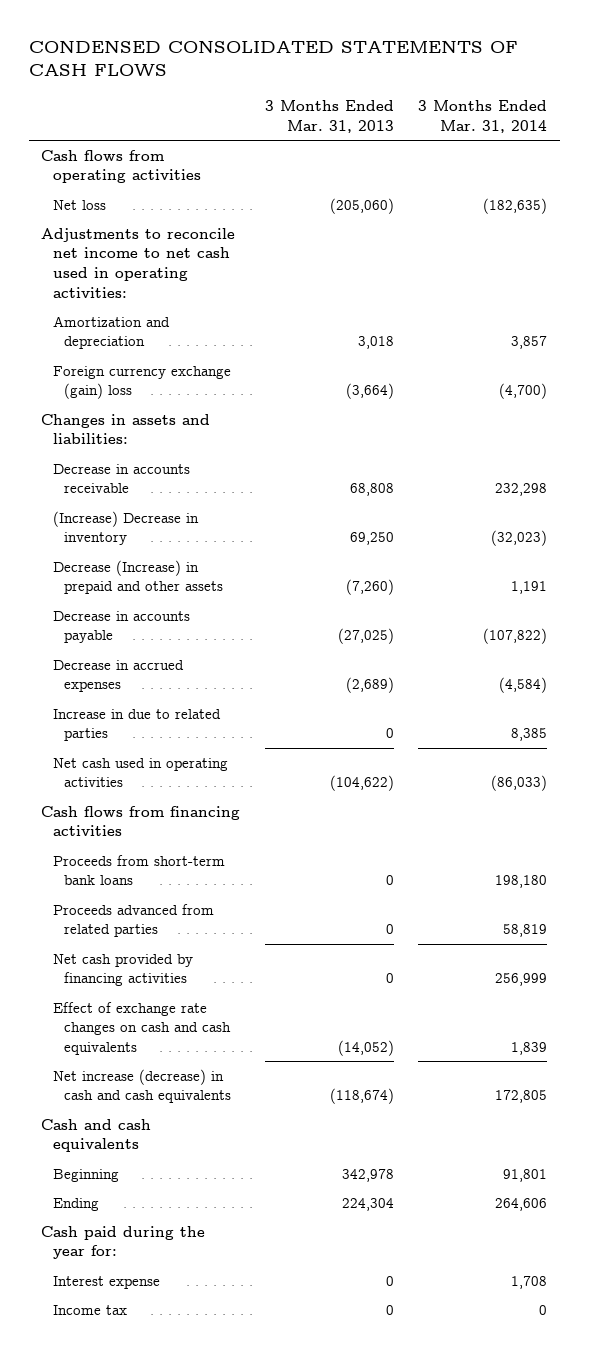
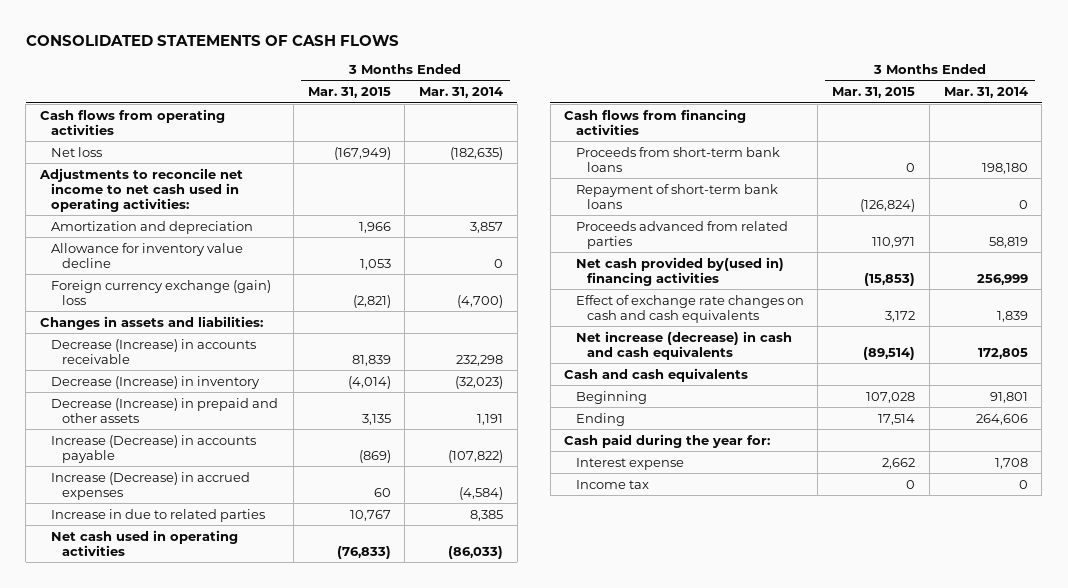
[29,39,519,77] CONDENSED CONSOLIDATED STATEMENTS OF CASH FLOWS -> [25,34,399,46] CONSOLIDATED STATEMENTS OF CASH FLOWS
[264,100,394,133] 3 Months Ended Mar. 31, 2013 -> none
none -> [307,87,391,99] Mar. 31, 2015
none -> [51,242,244,268] Allowance for inventory value decline
[52,463,190,494] Decrease in accounts receivable -> [51,338,257,364] Decrease (Increase) in accounts receivable
[52,510,199,546] (Increase) Decrease in inventory -> [51,375,261,389] Decrease (Increase) in inventory
[52,610,190,644] Decrease in accounts payable -> [51,434,257,463] Increase (Decrease) in accounts payable
[52,659,184,693] Decrease in accrued expenses -> [51,471,251,500] Increase (Decrease) in accrued expenses
none -> [575,183,778,209] Repayment of short-term bank loans
[52,953,193,987] Net cash provided by financing activities -> [575,256,784,286] Net cash provided by(used in) financing activities

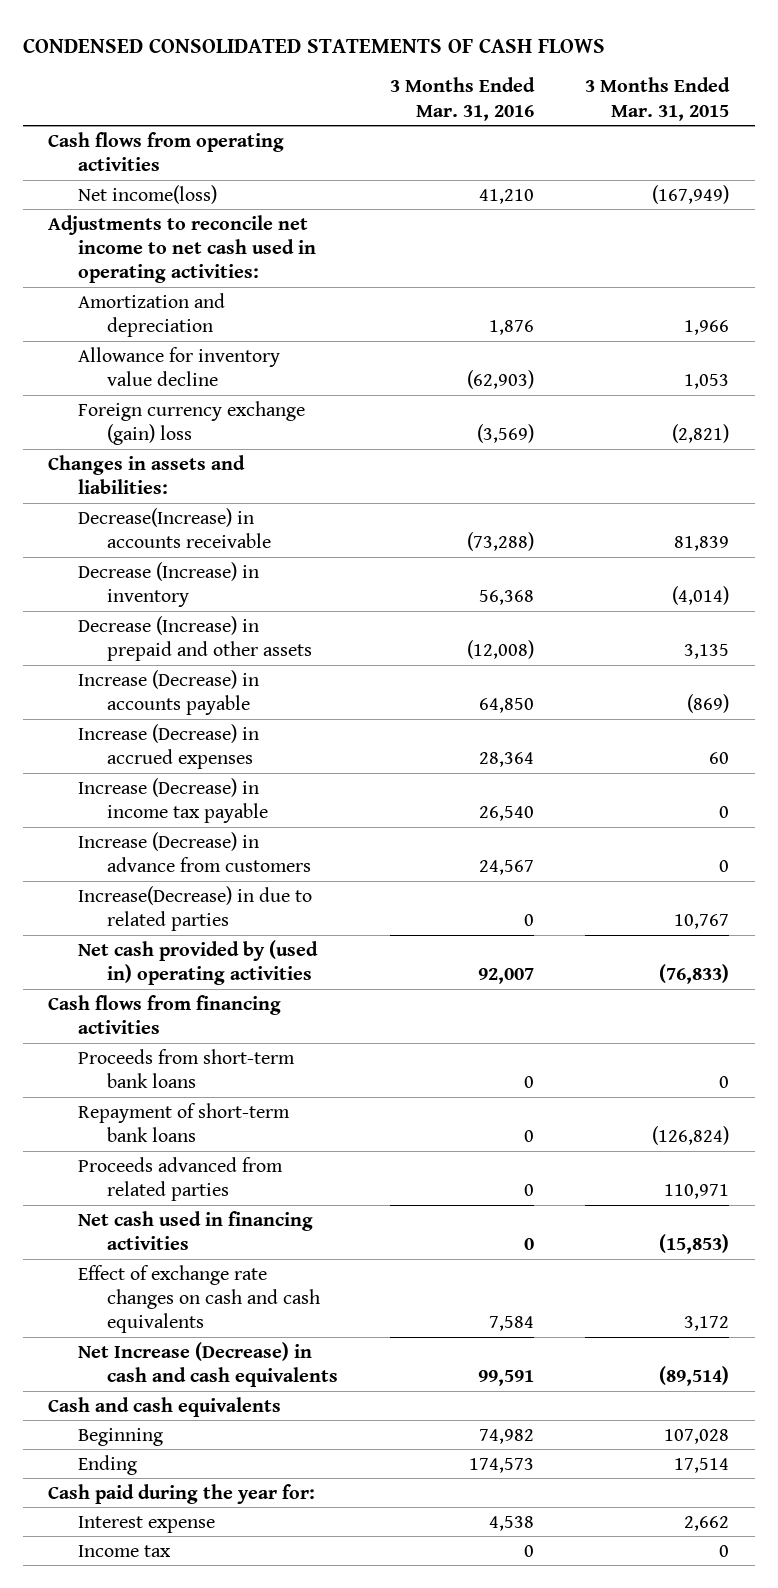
[25,34,399,46] CONSOLIDATED STATEMENTS OF CASH FLOWS -> [22,37,605,53] CONDENSED CONSOLIDATED STATEMENTS OF CASH FLOWS
[419,87,504,99] Mar. 31, 2014 -> none
none -> [389,77,535,121] 3 Months Ended Mar. 31, 2016
[51,146,103,157] Net loss -> [77,184,217,204] Net income(loss)
[51,338,257,364] Decrease (Increase) in accounts receivable -> [77,507,271,548] Decrease(Increase) in accounts receivable
none -> [77,777,268,823] Increase (Decrease) in income tax payable
none -> [77,831,311,872] Increase (Decrease) in advance from customers
[51,508,266,522] Increase in due to related parties -> [77,885,312,931] Increase(Decrease) in due to related parties
[51,529,239,556] Net cash used in operating activities -> [77,939,318,985] Net cash provided by (used in) operating activities
[575,256,784,286] Net cash provided by(used in) financing activities -> [77,1210,313,1250] Net cash used in financing activities
[575,330,792,360] Net increase (decrease) in cash and cash equivalents -> [77,1341,338,1387] Net Increase (Decrease) in cash and cash equivalents

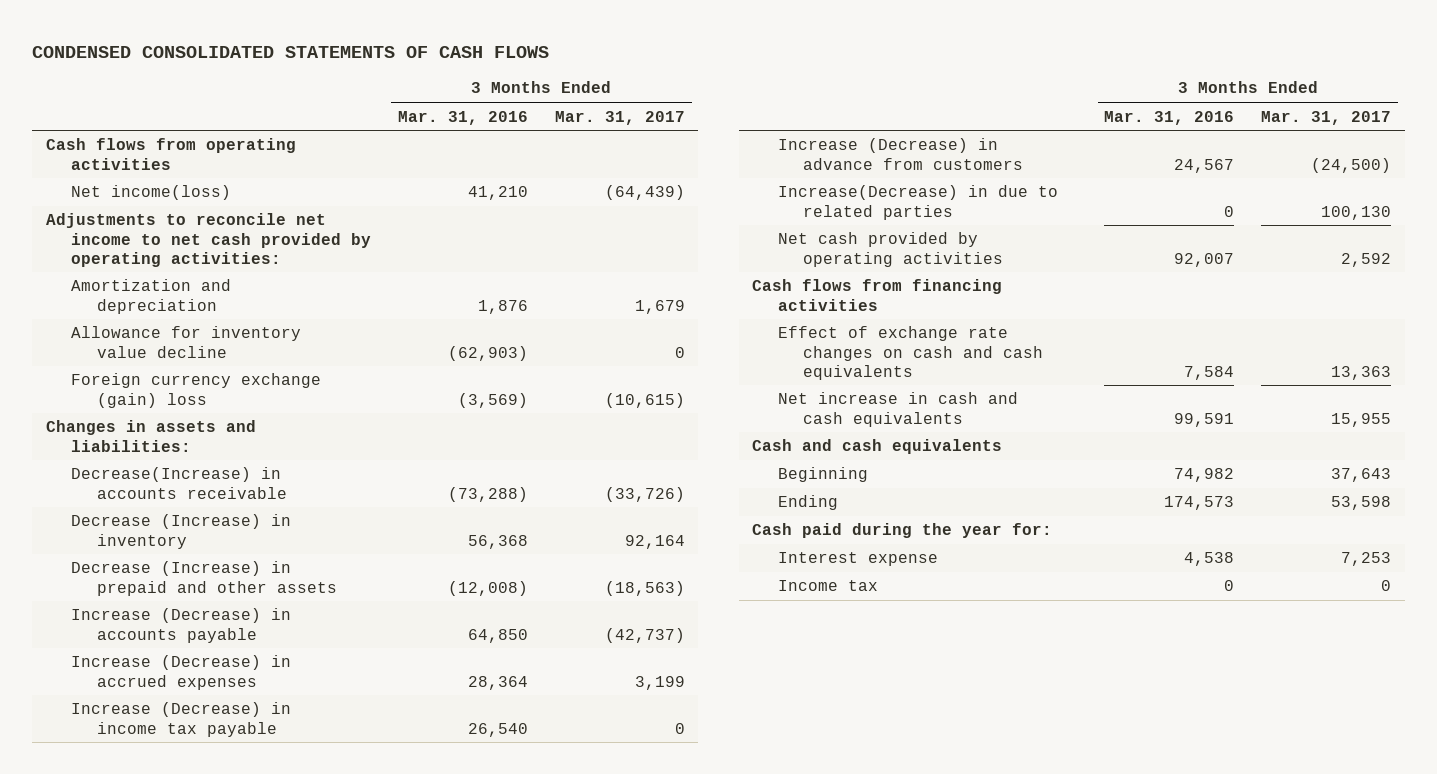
[585,77,731,121] 3 Months Ended Mar. 31, 2015 -> none
none -> [554,110,685,125] Mar. 31, 2017
[48,214,316,284] Adjustments to reconcile net income to net cash used in operating activities: -> [45,213,372,267] Adjustments to reconcile net income to net cash provided by operating activities:
[77,939,318,985] Net cash provided by (used in) operating activities -> [777,232,1004,267] Net cash provided by operating activities
[77,1048,295,1088] Proceeds from short-term bank loans -> none
[77,1102,290,1142] Repayment of short-term bank loans -> none
[77,1156,283,1201] Proceeds advanced from related parties -> none
[77,1210,313,1250] Net cash used in financing activities -> none
[77,1341,338,1387] Net Increase (Decrease) in cash and cash equivalents -> [777,392,1018,427] Net increase in cash and cash equivalents

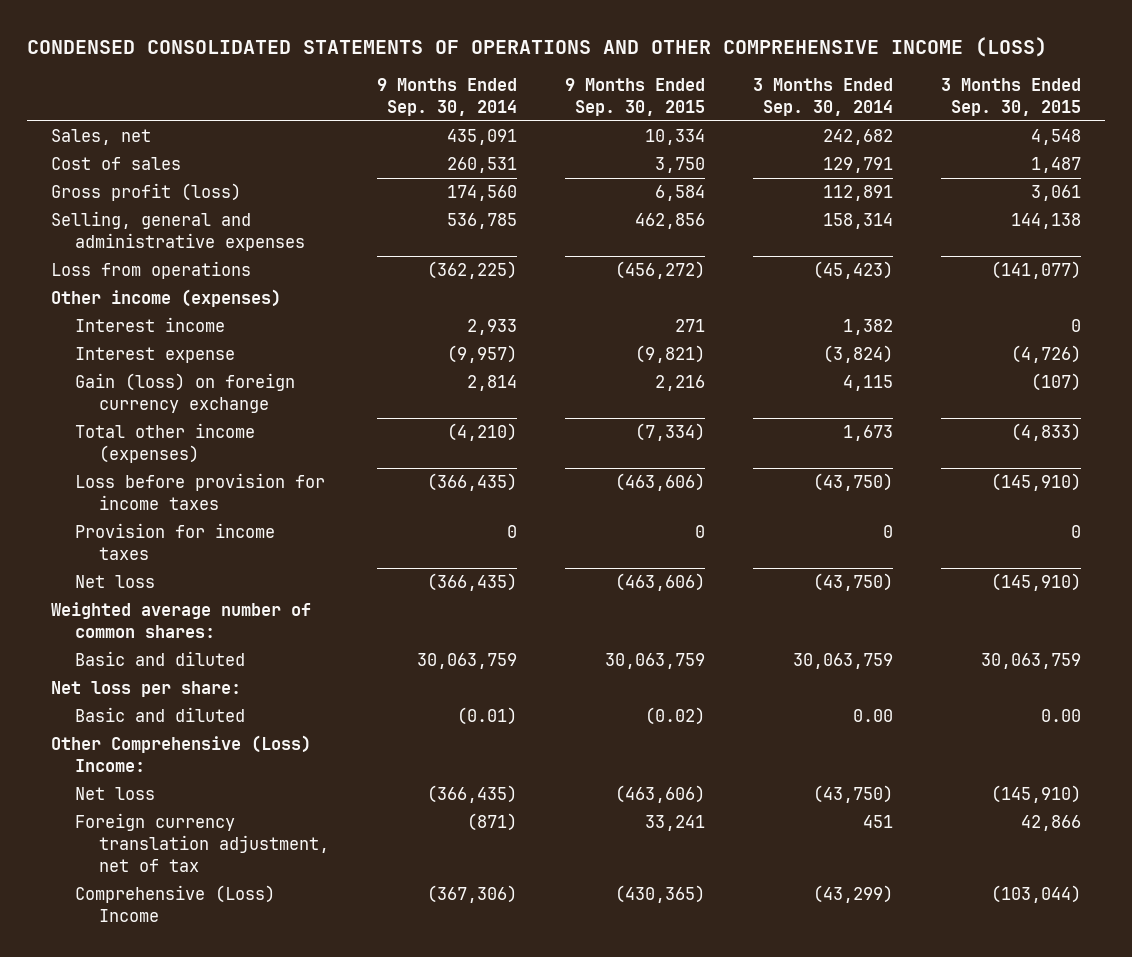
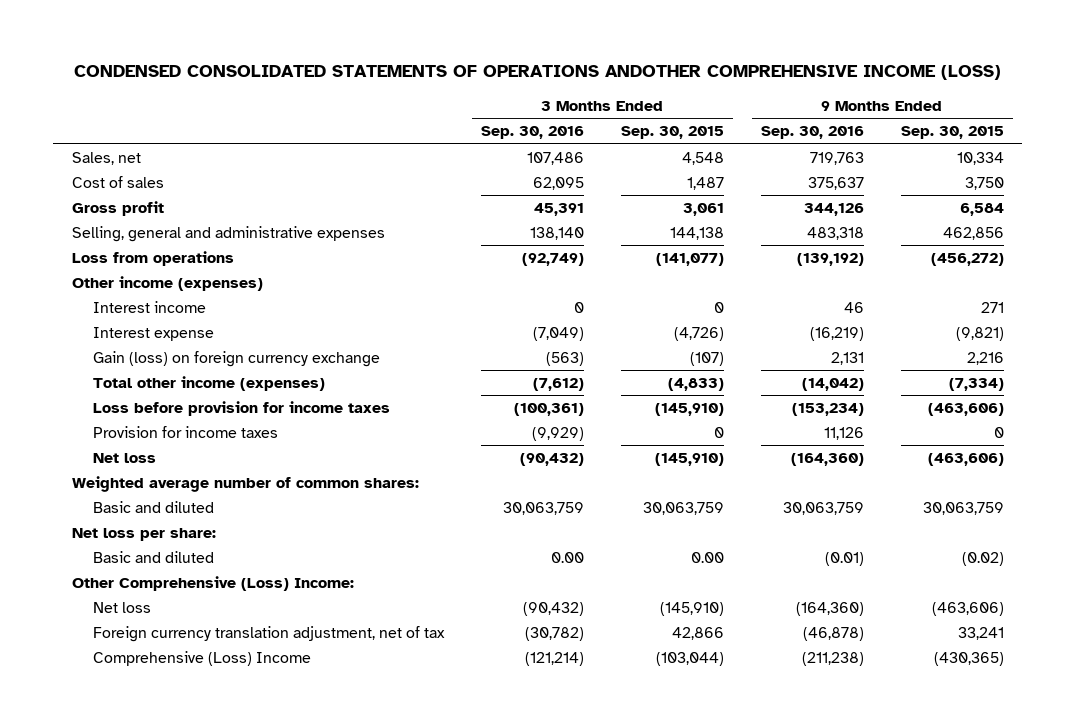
[27,36,1048,57] CONDENSED CONSOLIDATED STATEMENTS OF OPERATIONS AND OTHER COMPREHENSIVE INCOME (LOSS) -> [73,65,1001,81] CONDENSED CONSOLIDATED STATEMENTS OF OPERATIONS ANDOTHER COMPREHENSIVE INCOME (LOSS)
[376,78,517,116] 9 Months Ended Sep. 30, 2014 -> none
[752,78,893,116] 3 Months Ended Sep. 30, 2014 -> none
none -> [480,126,584,140] Sep. 30, 2016
none -> [760,126,864,140] Sep. 30, 2016
[51,183,242,202] Gross profit (loss) -> [71,200,164,216] Gross profit

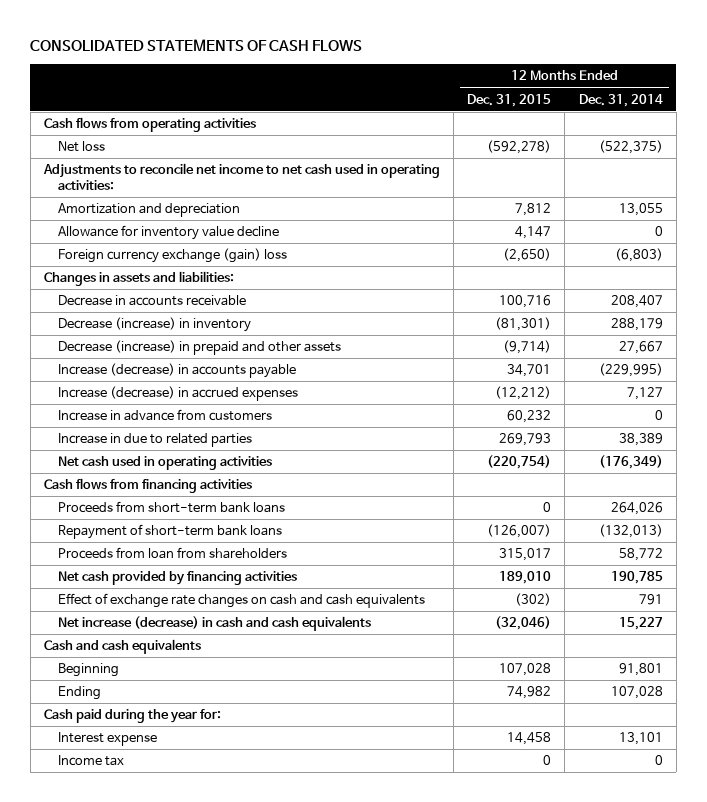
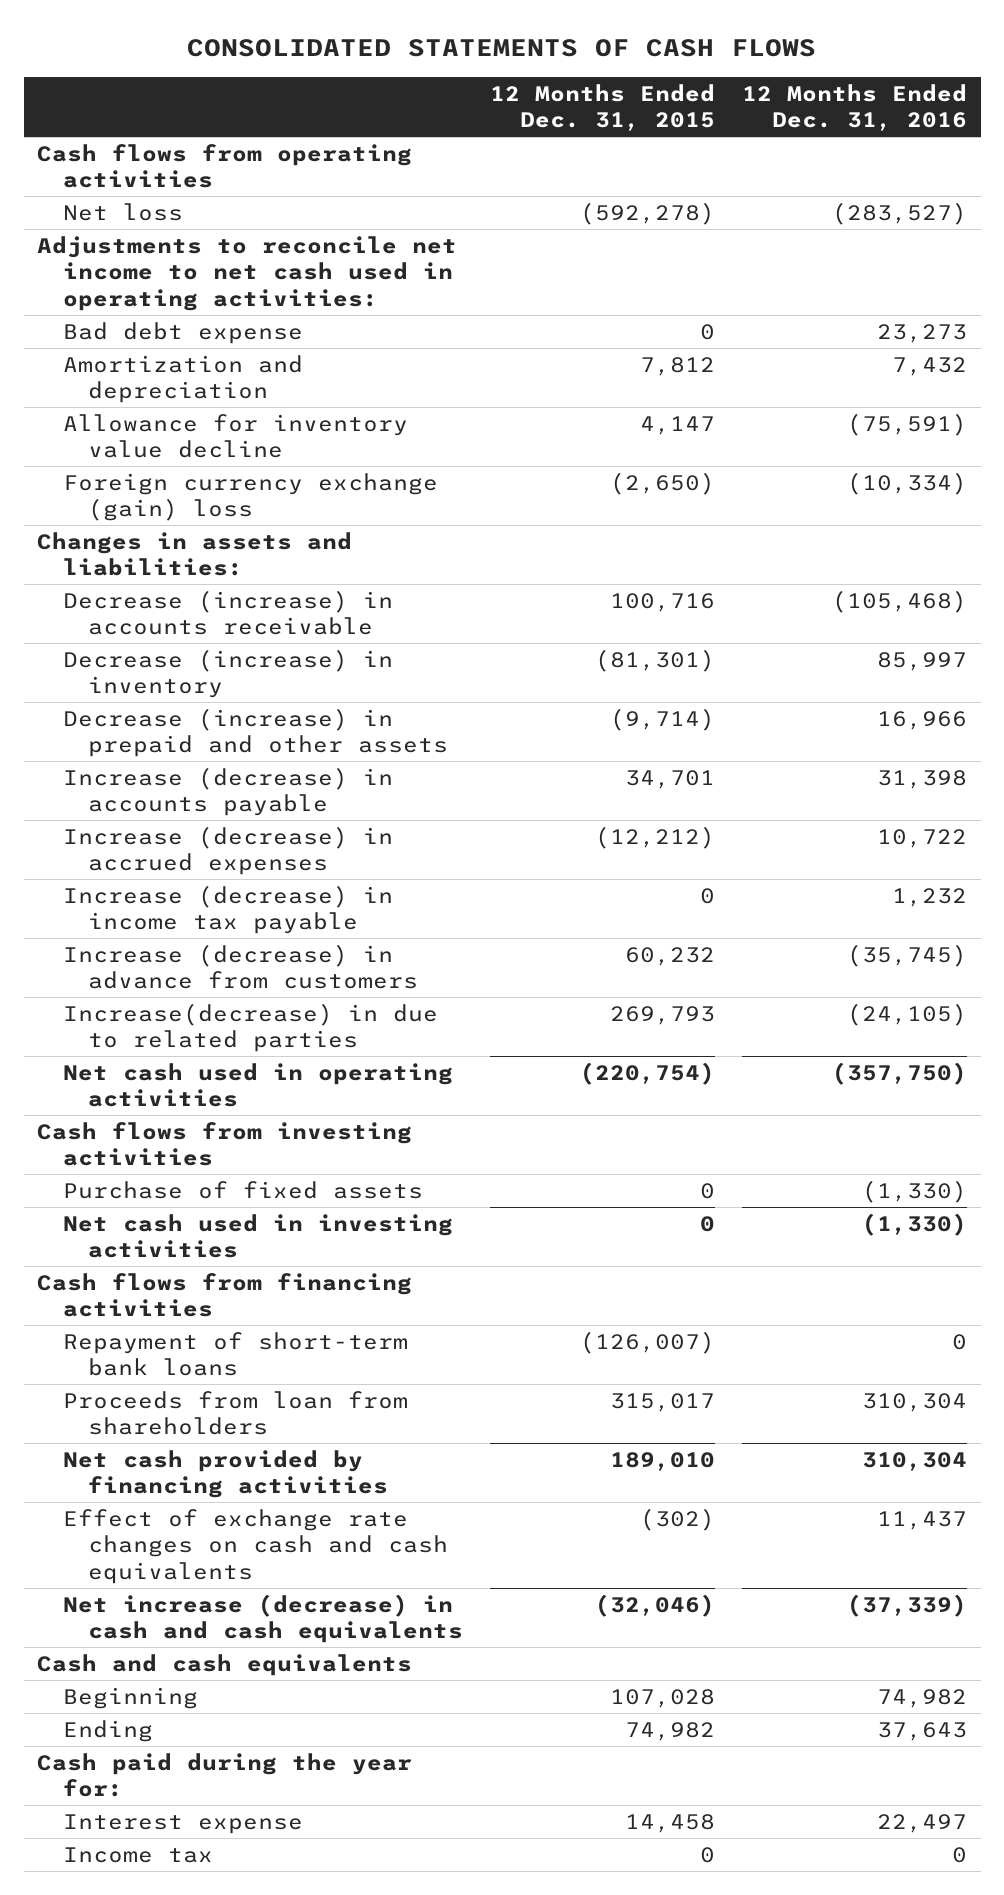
[578,93,663,107] Dec. 31, 2014 -> none
none -> [741,83,967,132] 12 Months Ended Dec. 31, 2016
none -> [62,321,303,344] Bad debt expense
[58,295,247,307] Decrease in accounts receivable -> [62,589,393,636] Decrease (increase) in accounts receivable
none -> [62,884,393,935] Increase (decrease) in income tax payable
[58,409,273,422] Increase in advance from customers -> [62,943,418,990] Increase (decrease) in advance from customers
[58,433,253,448] Increase in due to related parties -> [62,1002,438,1053] Increase(decrease) in due to related parties
none -> [37,1121,413,1167] Cash flows from investing activities
none -> [62,1180,423,1199] Purchase of fixed assets
none -> [62,1213,453,1259] Net cash used in investing activities
[58,501,286,514] Proceeds from short-term bank loans -> none

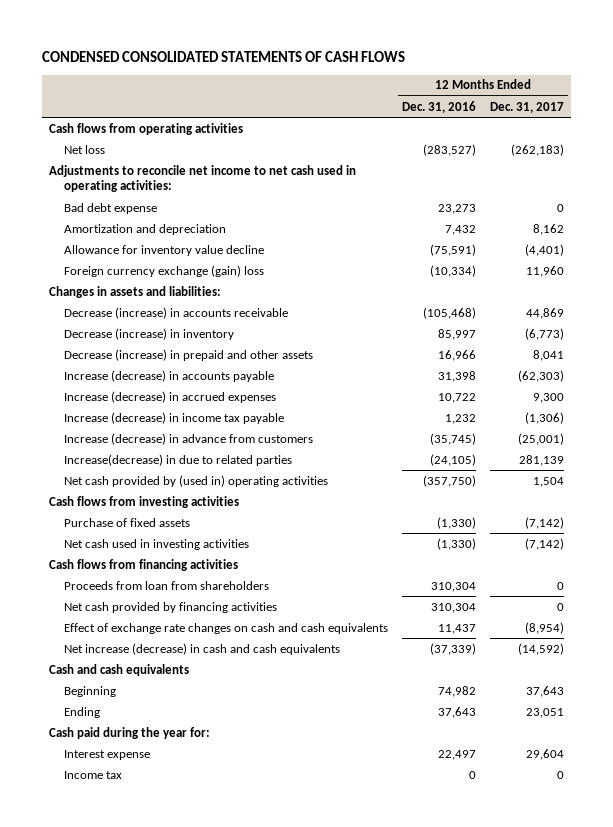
[187,39,817,58] CONSOLIDATED STATEMENTS OF CASH FLOWS -> [41,50,405,62] CONDENSED CONSOLIDATED STATEMENTS OF CASH FLOWS
[489,83,715,132] 12 Months Ended Dec. 31, 2015 -> none
none -> [490,101,565,113] Dec. 31, 2017
[62,1062,453,1108] Net cash used in operating activities -> [63,474,328,487] Net cash provided by (used in) operating activities
[62,1331,408,1377] Repayment of short-term bank loans -> none

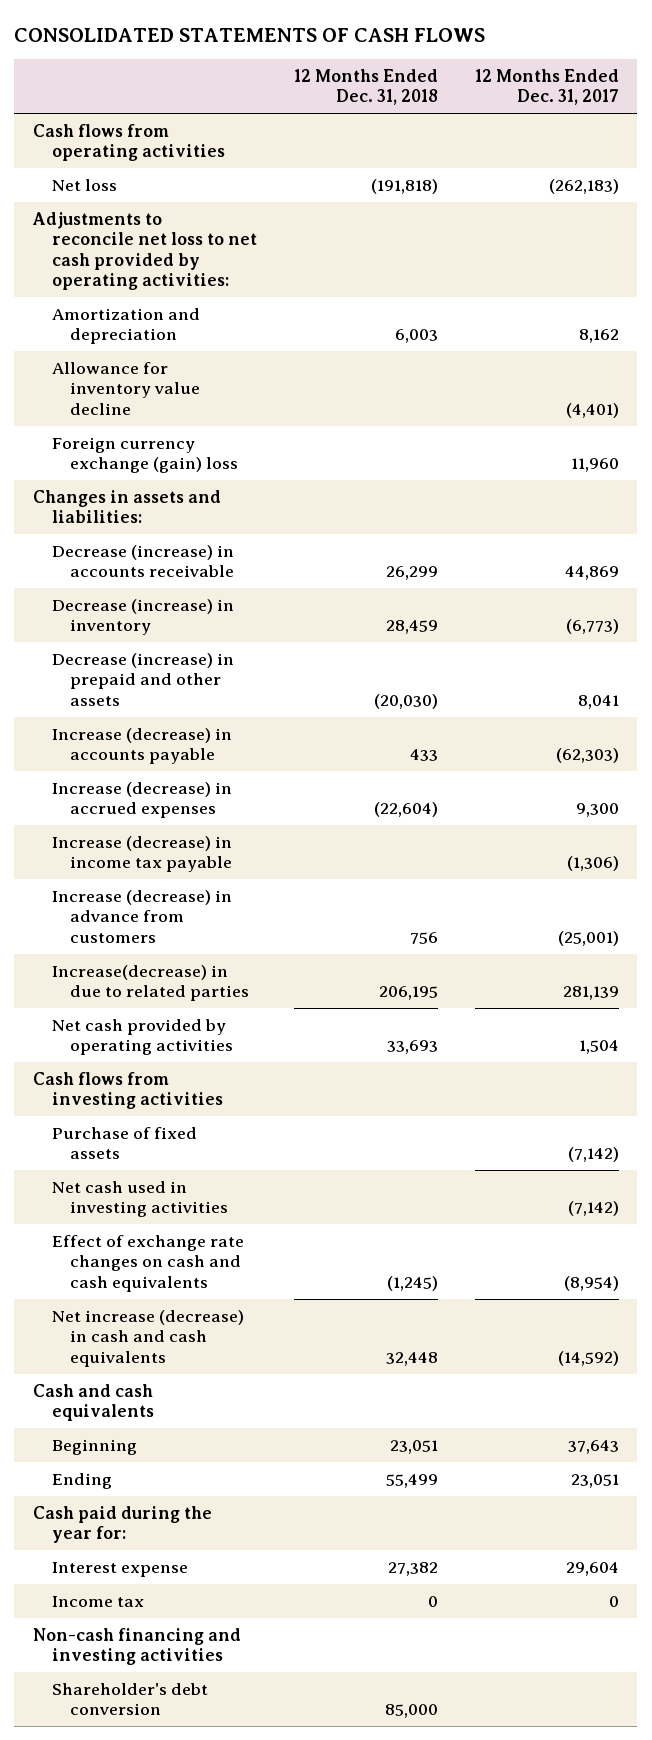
[41,50,405,62] CONDENSED CONSOLIDATED STATEMENTS OF CASH FLOWS -> [14,27,486,42] CONSOLIDATED STATEMENTS OF CASH FLOWS
[401,100,476,113] Dec. 31, 2016 -> none
none -> [293,68,438,106] 12 Months Ended Dec. 31, 2018
[63,202,157,214] Bad debt expense -> none
[48,164,356,193] Adjustments to reconcile net income to net cash used in operating activities: -> [31,211,257,291] Adjustments to reconcile net loss to net cash provided by operating activities:
[63,474,328,487] Net cash provided by (used in) operating activities -> [51,1018,234,1056] Net cash provided by operating activities
[48,558,238,571] Cash flows from financing activities -> none
[63,580,269,590] Proceeds from loan from shareholders -> none
[63,601,277,613] Net cash provided by financing activities -> none
none -> [32,1627,241,1666] Non-cash financing and investing activities
none -> [51,1682,208,1716] Shareholder's debt conversion

